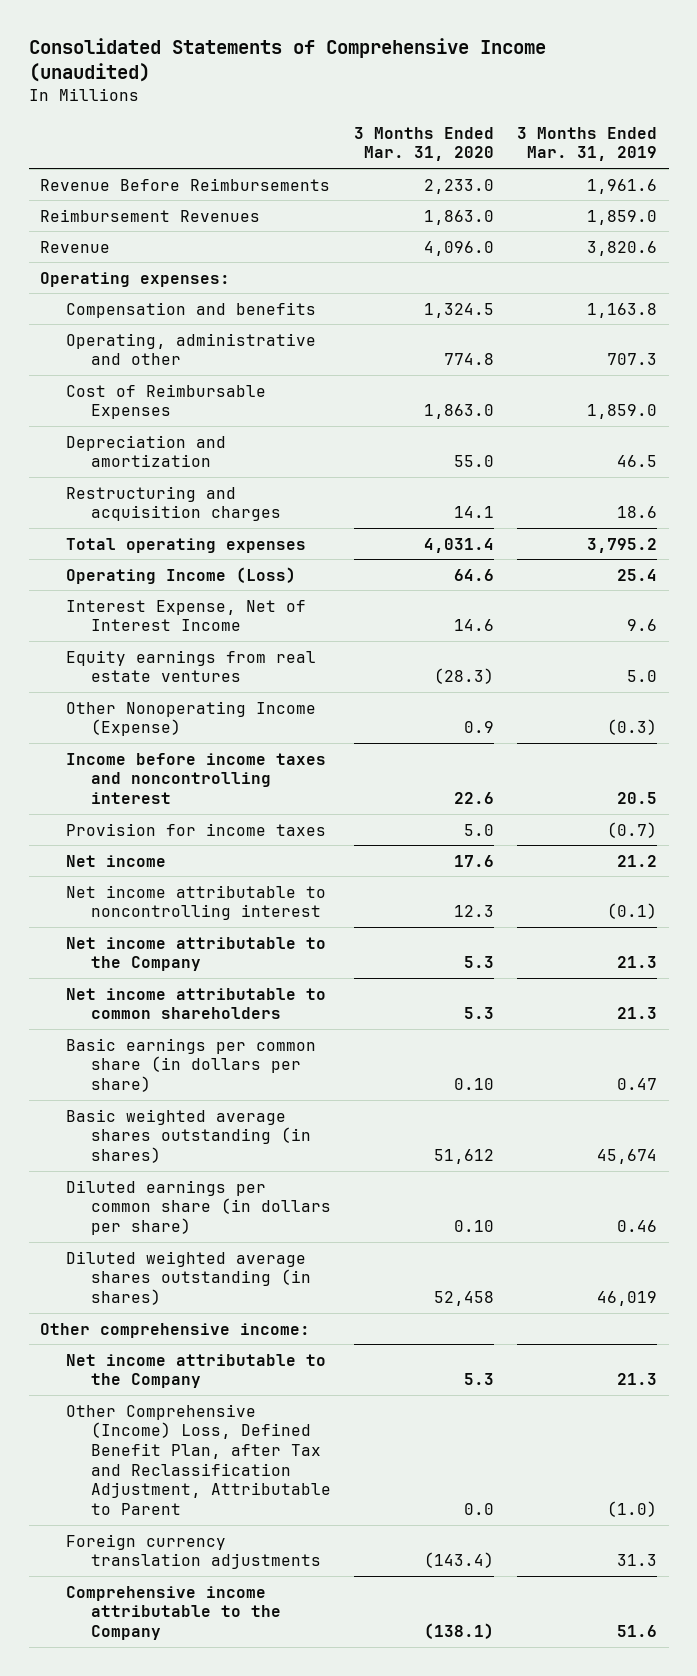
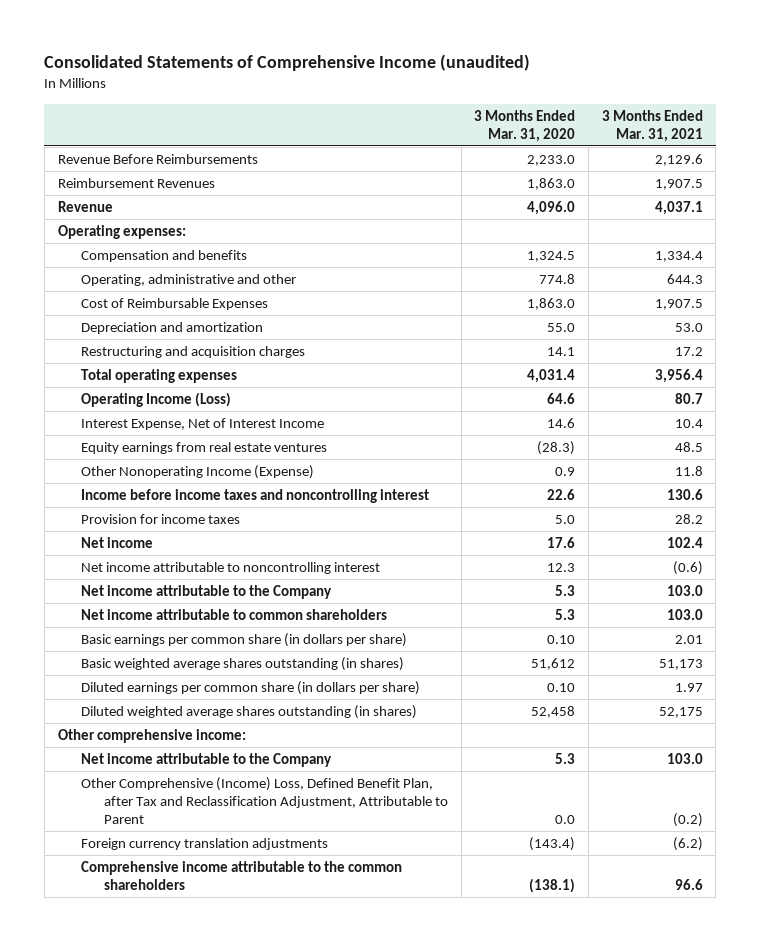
[517,126,658,162] 3 Months Ended Mar. 31, 2019 -> none
none -> [601,109,703,142] 3 Months Ended Mar. 31, 2021
[65,1585,282,1640] Comprehensive income attributable to the Company -> [80,861,402,891] Comprehensive income attributable to the common shareholders

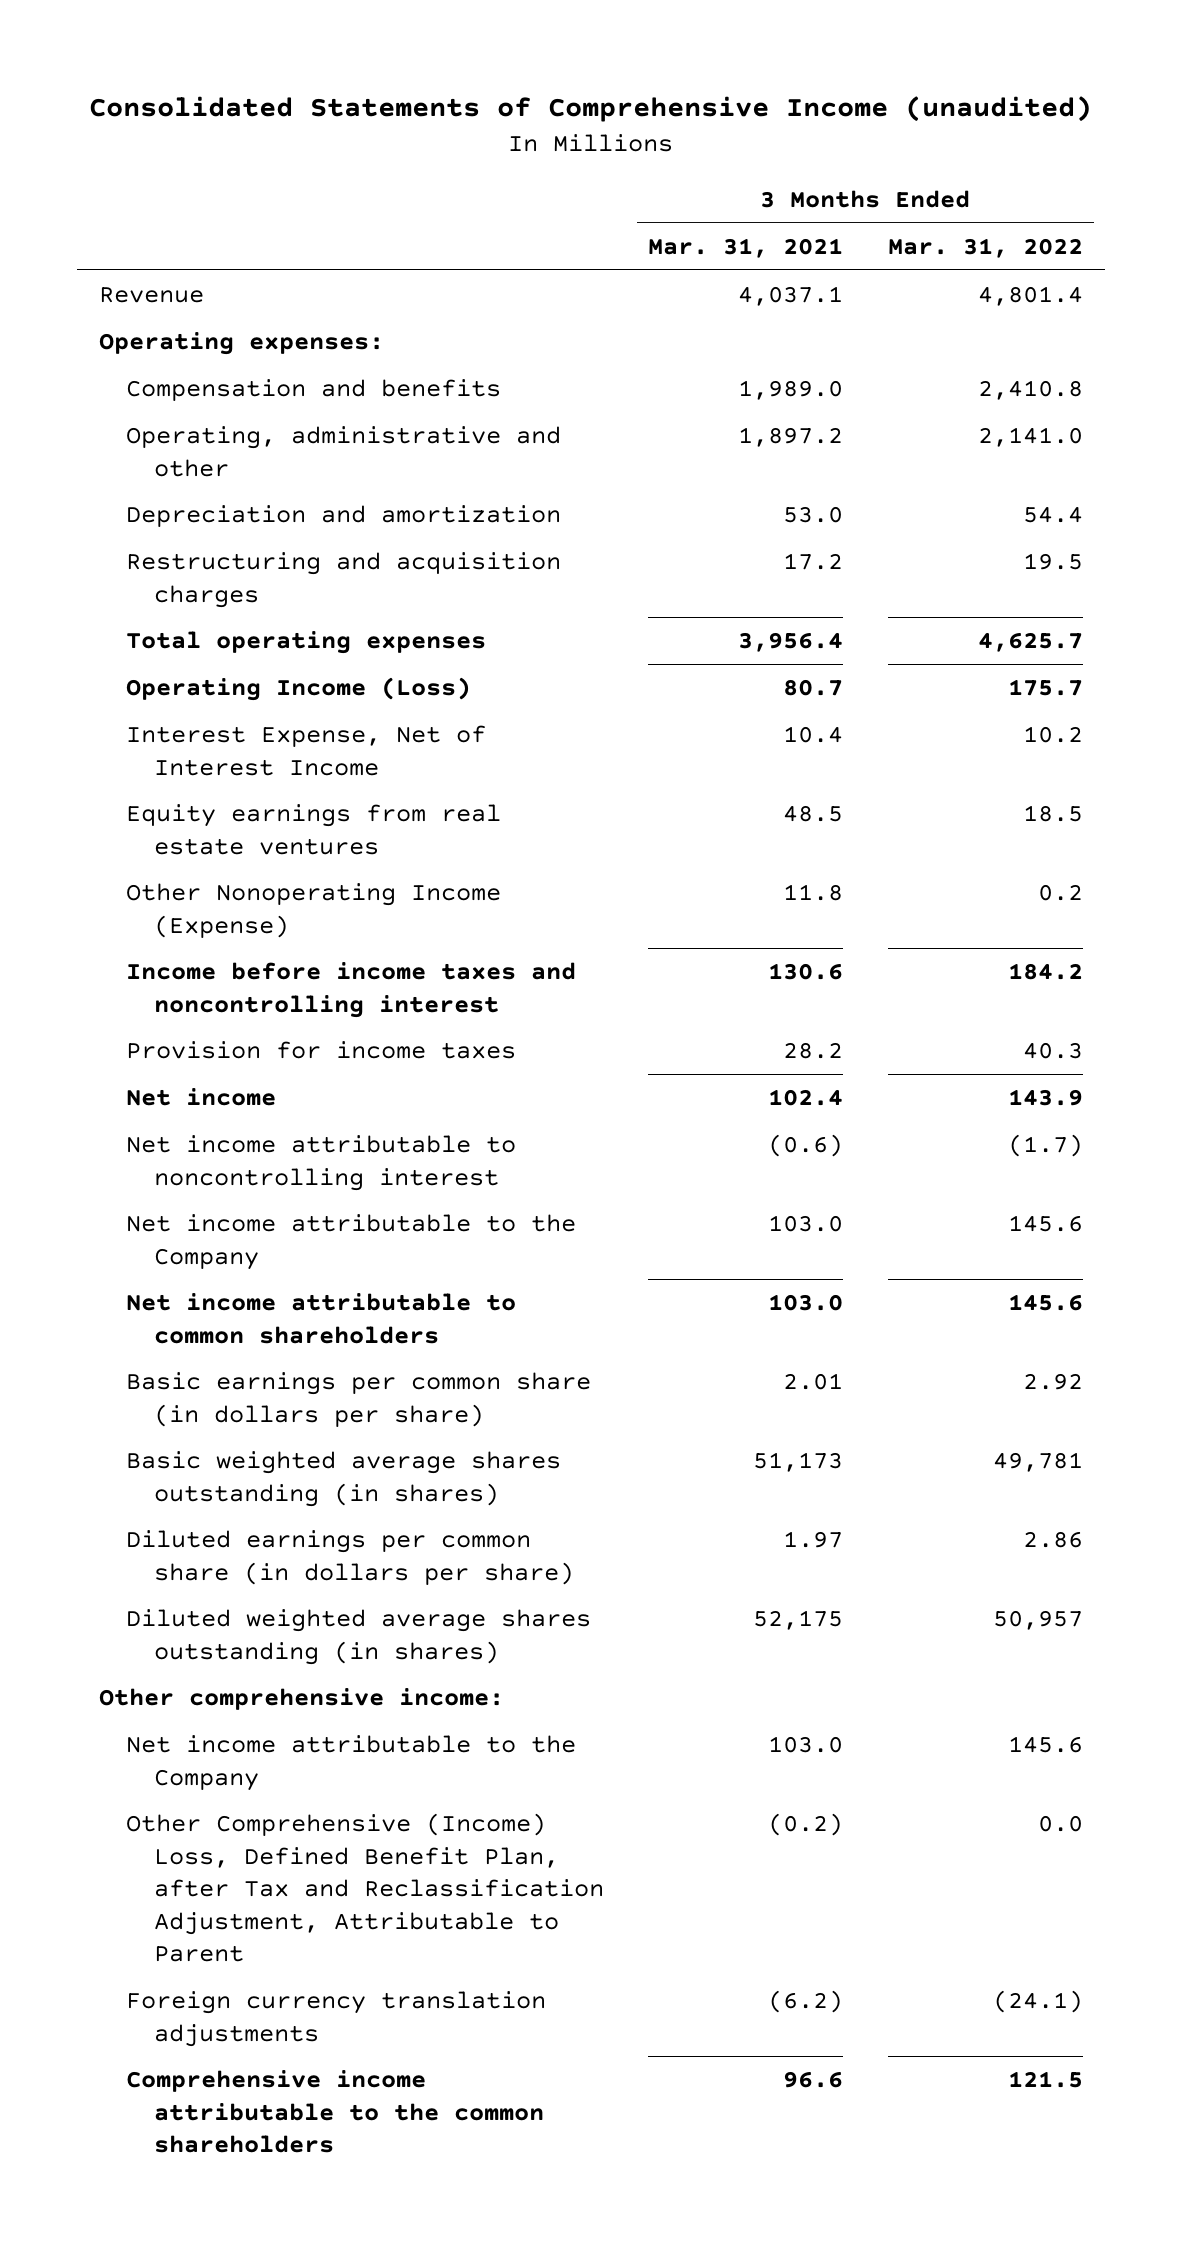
[474,109,576,142] 3 Months Ended Mar. 31, 2020 -> none
none -> [887,237,1083,258] Mar. 31, 2022
[57,154,258,165] Revenue Before Reimbursements -> none
[57,178,215,189] Reimbursement Revenues -> none
[80,298,268,311] Cost of Reimbursable Expenses -> none
[654,251,703,263] 1,334.4 -> [738,379,844,400] 1,989.0
[666,274,703,285] 644.3 -> [738,426,844,447] 1,897.2

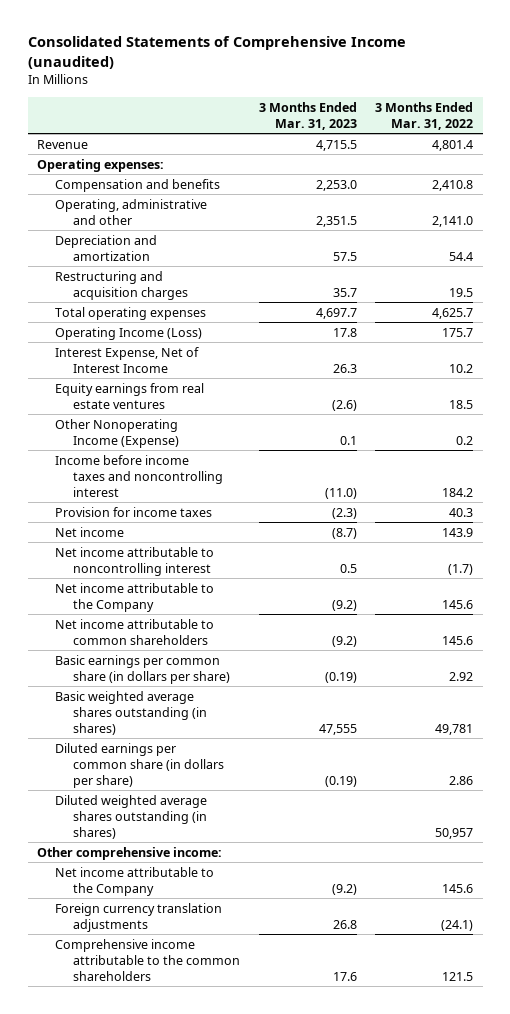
[648,237,844,258] Mar. 31, 2021 -> none
none -> [258,101,357,130] 3 Months Ended Mar. 31, 2023
[126,1812,604,1963] Other Comprehensive (Income) Loss, Defined Benefit Plan, after Tax and Reclassification Adjustment, Attributable to Parent -> none

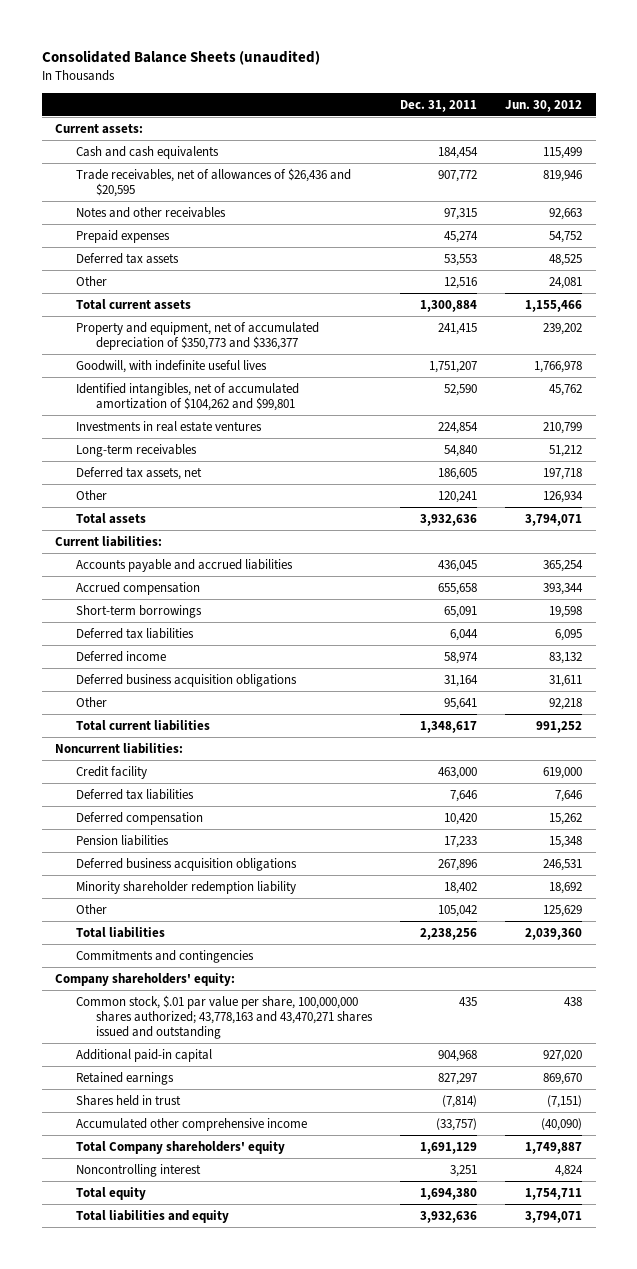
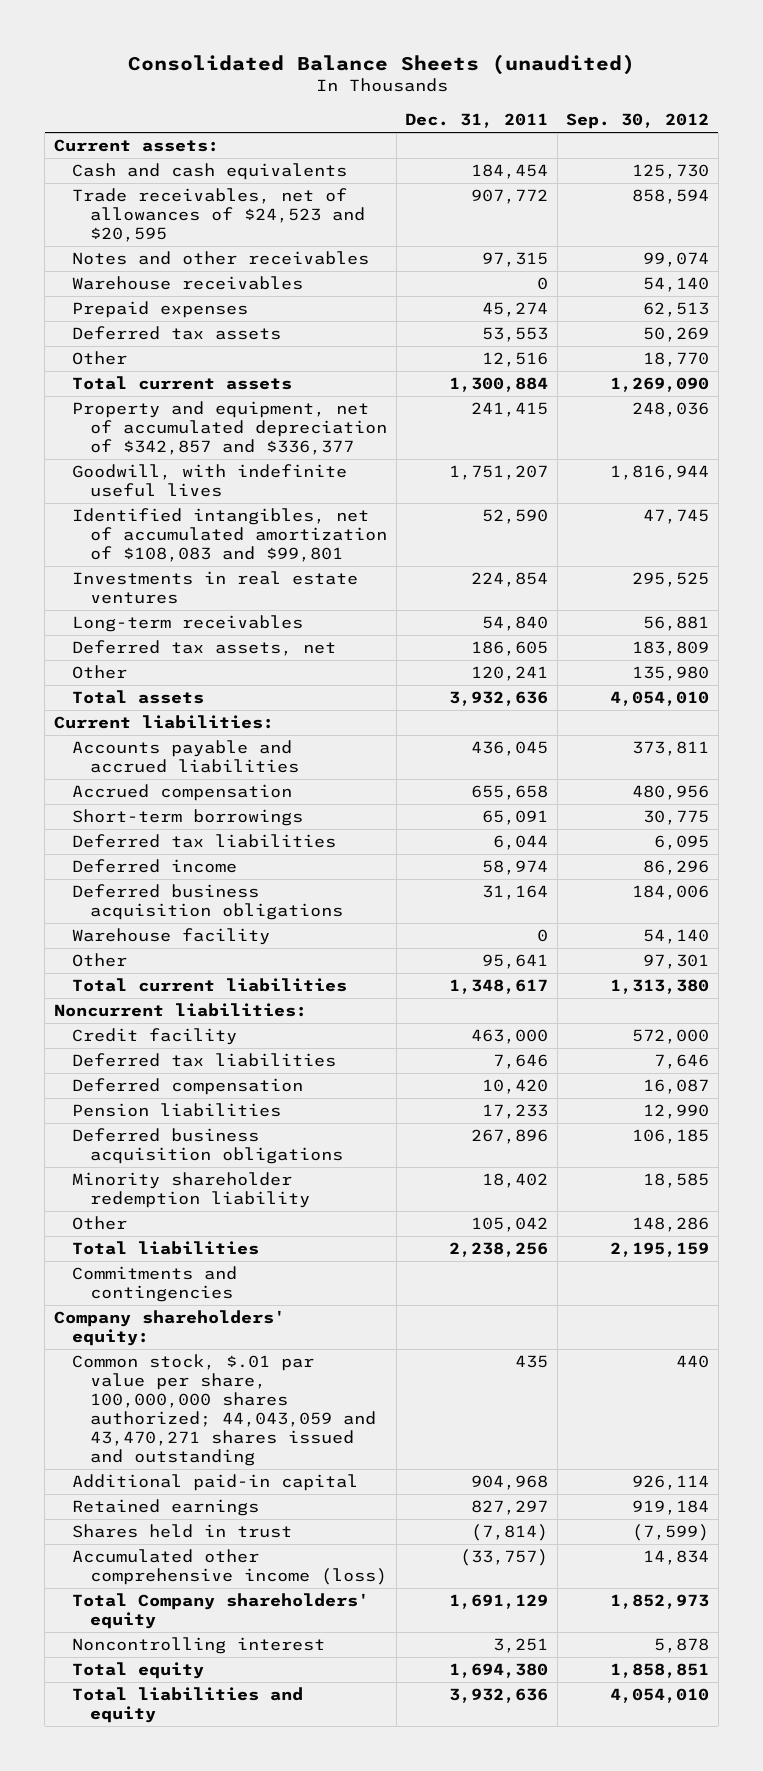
[504,99,582,112] Jun. 30, 2012 -> none
none -> [566,113,710,130] Sep. 30, 2012
[75,167,351,197] Trade receivables, net of allowances of $26,436 and $20,595 -> [72,188,366,243] Trade receivables, net of allowances of $24,523 and $20,595
none -> [72,276,304,291] Warehouse receivables
[75,321,319,350] Property and equipment, net of accumulated depreciation of $350,773 and $336,377 -> [72,401,388,456] Property and equipment, net of accumulated depreciation of $342,857 and $336,377
[75,382,299,411] Identified intangibles, net of accumulated amortization of $104,262 and $99,801 -> [72,508,388,563] Identified intangibles, net of accumulated amortization of $108,083 and $99,801
none -> [72,928,271,946] Warehouse facility
[75,994,374,1040] Common stock, $.01 par value per share, 100,000,000 shares authorized; 43,778,163 and 43,470,271 shares issued and outstanding -> [72,1354,377,1466] Common stock, $.01 par value per share, 100,000,000 shares authorized; 44,043,059 and 43,470,271 shares issued and outstanding
[75,1117,307,1131] Accumulated other comprehensive income -> [72,1549,388,1586] Accumulated other comprehensive income (loss)

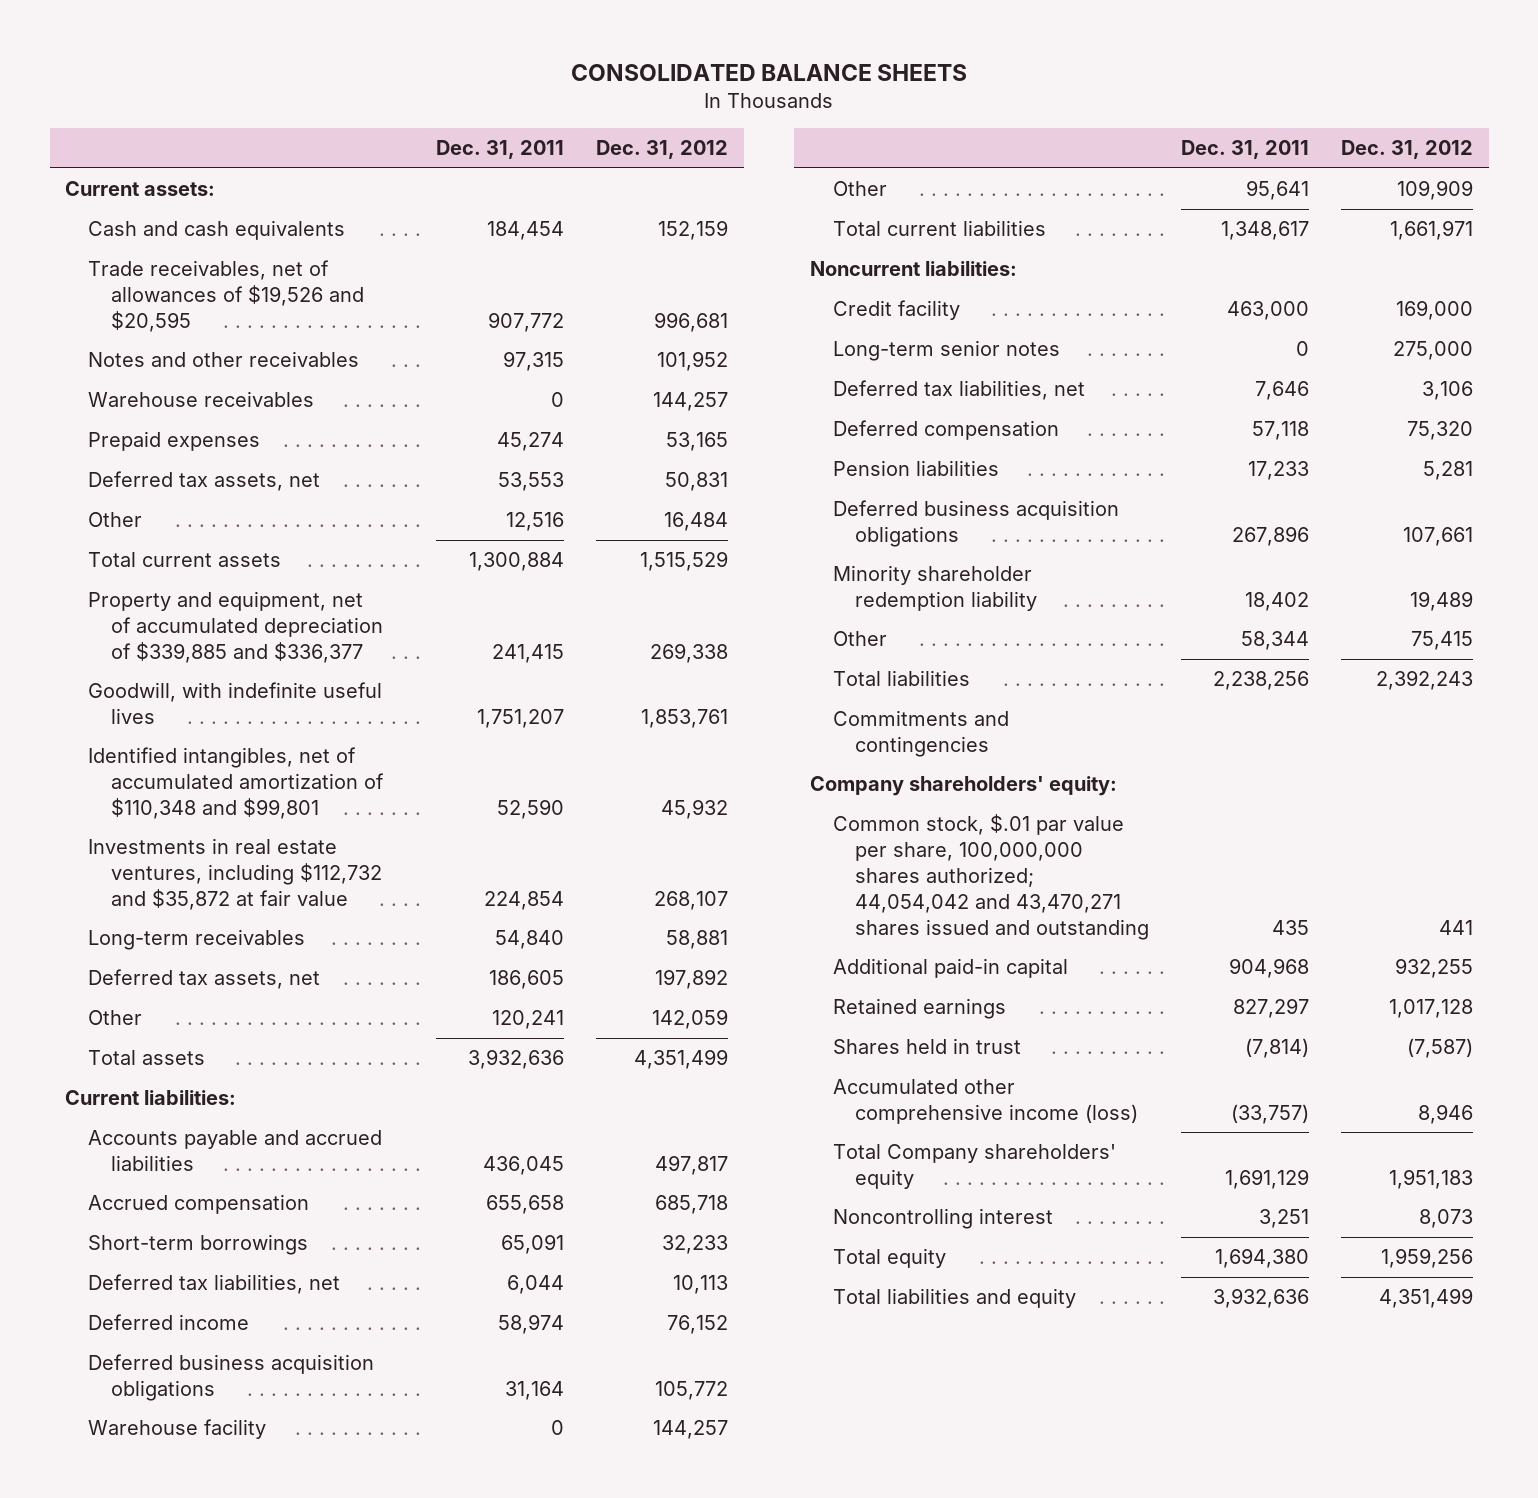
[127,53,635,75] Consolidated Balance Sheets (unaudited) -> [571,63,968,81] CONSOLIDATED BALANCE SHEETS
[566,113,710,130] Sep. 30, 2012 -> none
none -> [596,140,729,160] Dec. 31, 2012
[72,188,366,243] Trade receivables, net of allowances of $24,523 and $20,595 -> [88,260,364,332] Trade receivables, net of allowances of $19,526 and $20,595
[72,326,282,341] Deferred tax assets -> [88,471,321,492] Deferred tax assets, net
[72,401,388,456] Property and equipment, net of accumulated depreciation of $342,857 and $336,377 -> [88,591,383,663] Property and equipment, net of accumulated depreciation of $339,885 and $336,377
[72,508,388,563] Identified intangibles, net of accumulated amortization of $108,083 and $99,801 -> [88,747,384,819] Identified intangibles, net of accumulated amortization of $110,348 and $99,801
[72,571,359,605] Investments in real estate ventures -> [88,838,382,910] Investments in real estate ventures, including $112,732 and $35,872 at fair value
[72,834,337,849] Deferred tax liabilities -> [88,1274,341,1295] Deferred tax liabilities, net
none -> [832,340,1060,362] Long-term senior notes
[72,1053,337,1068] Deferred tax liabilities -> [832,380,1085,401] Deferred tax liabilities, net
[482,1079,549,1095] 10,420 -> [1252,421,1310,441] 57,118
[471,1217,549,1233] 105,042 -> [1241,631,1310,651] 58,344
[72,1354,377,1466] Common stock, $.01 par value per share, 100,000,000 shares authorized; 44,043,059 and 43,470,271 shares issued and outstanding -> [832,814,1150,940] Common stock, $.01 par value per share, 100,000,000 shares authorized; 44,054,042 and 43,470,271 shares issued and outstanding

